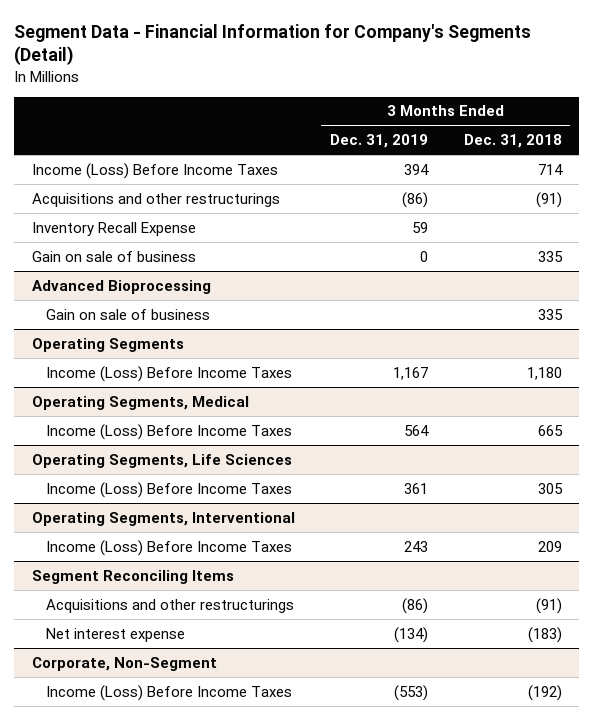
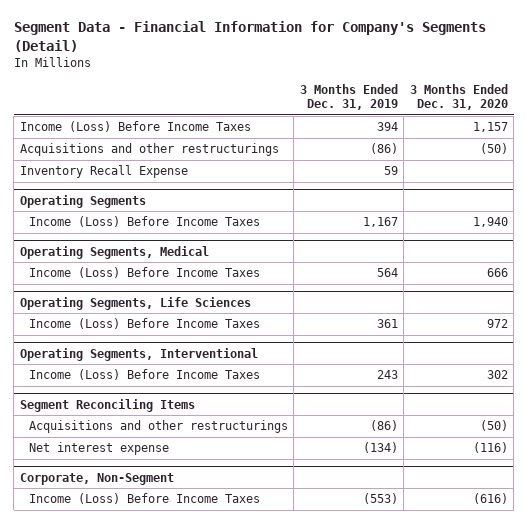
[463,134,562,149] Dec. 31, 2018 -> none
none -> [409,83,508,111] 3 Months Ended Dec. 31, 2020
[31,250,196,262] Gain on sale of business -> none
[31,279,211,294] Advanced Bioprocessing -> none
[46,308,211,320] Gain on sale of business -> none

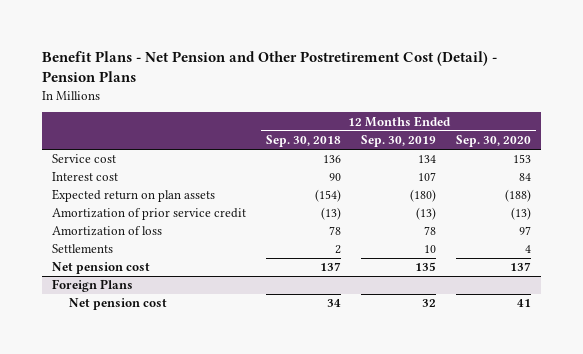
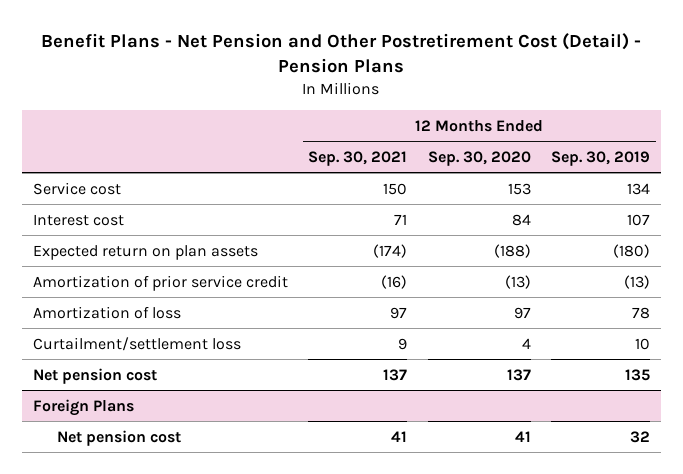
[266,135,342,148] Sep. 30, 2018 -> none
none -> [308,150,408,166] Sep. 30, 2021
[52,244,114,254] Settlements -> none
none -> [32,336,241,351] Curtailment/settlement loss

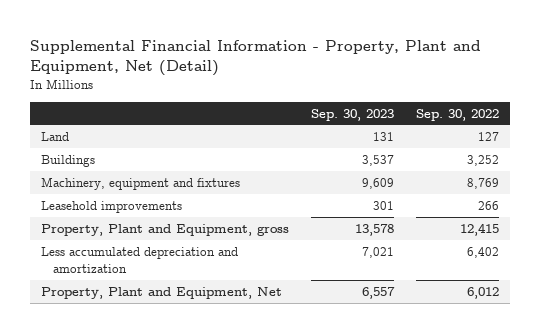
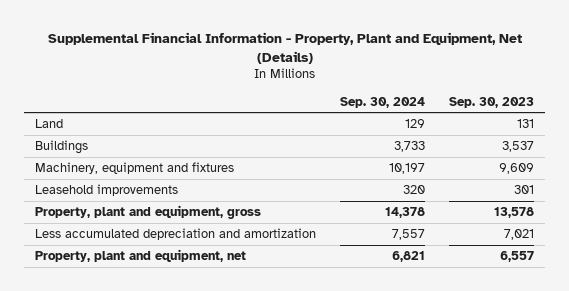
[30,39,482,77] Supplemental Financial Information - Property, Plant and Equipment, Net (Detail) -> [47,31,522,64] Supplemental Financial Information - Property, Plant and Equipment, Net (Details)
[416,108,500,121] Sep. 30, 2022 -> none
none -> [340,96,426,108] Sep. 30, 2024
[41,223,290,236] Property, Plant and Equipment, gross -> [35,204,262,219] Property, plant and equipment, gross
[41,286,283,299] Property, Plant and Equipment, Net -> [35,248,247,262] Property, plant and equipment, net

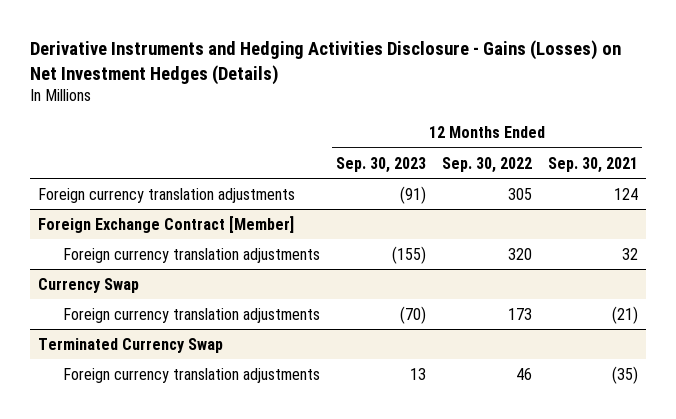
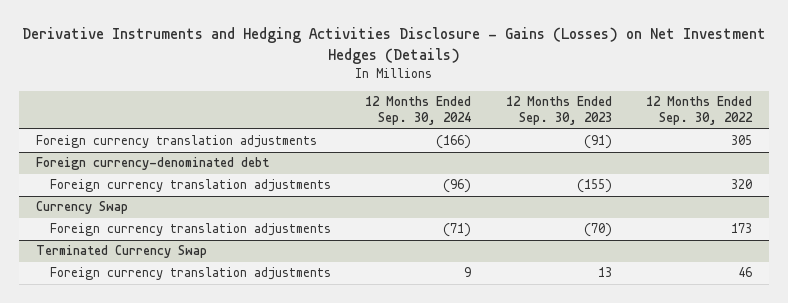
[548,156,639,173] Sep. 30, 2021 -> none
none -> [365,96,472,126] 12 Months Ended Sep. 30, 2024
[37,215,294,233] Foreign Exchange Contract [Member] -> [35,157,269,171] Foreign currency-denominated debt

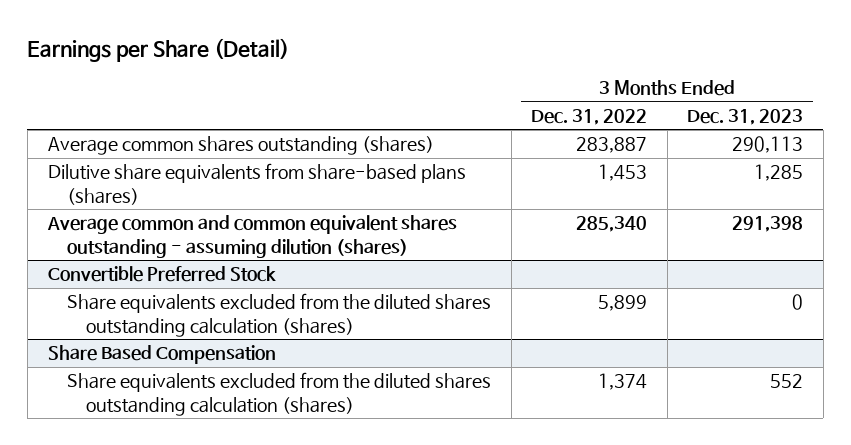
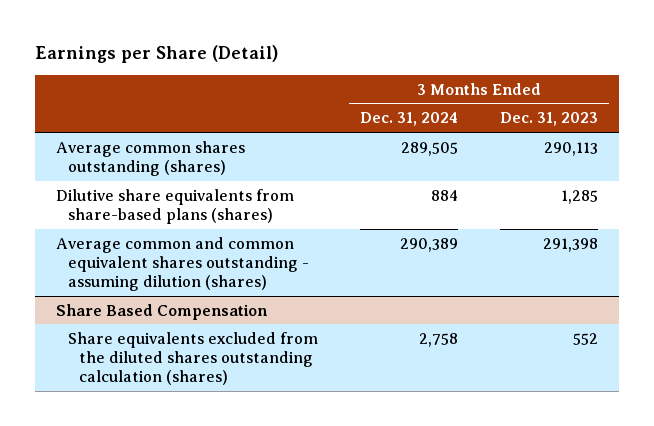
[531,108,648,125] Dec. 31, 2022 -> none
none -> [359,112,458,127] Dec. 31, 2024
[47,266,276,283] Convertible Preferred Stock -> none
[66,293,491,337] Share equivalents excluded from the diluted shares outstanding calculation (shares) -> none

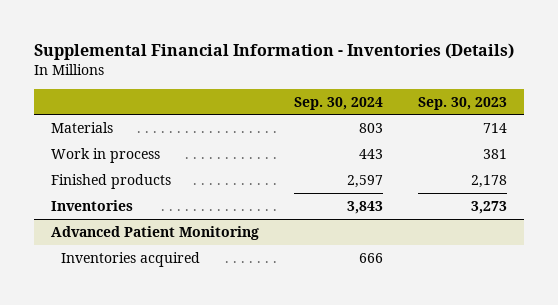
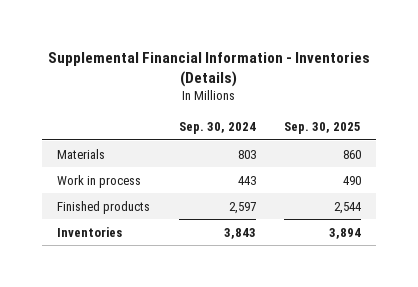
[417,96,507,110] Sep. 30, 2023 -> none
none -> [284,122,362,135] Sep. 30, 2025
[51,225,260,240] Advanced Patient Monitoring -> none
[61,251,201,267] Inventories acquired -> none

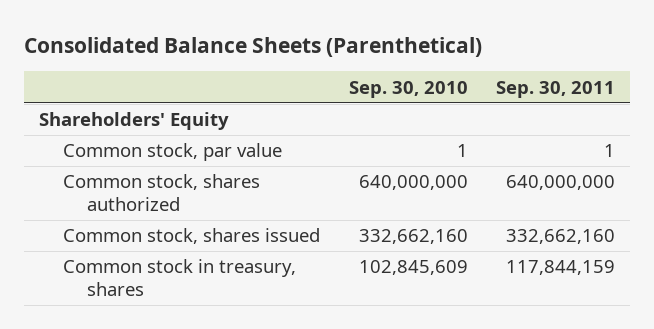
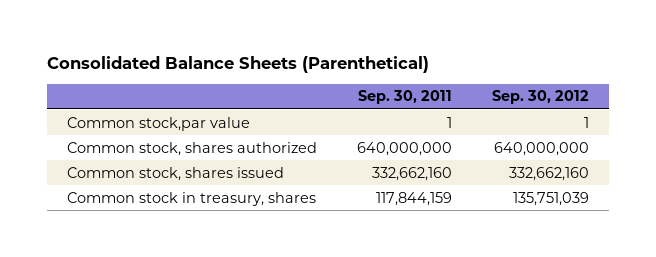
[348,80,468,98] Sep. 30, 2010 -> none
none -> [491,90,589,105] Sep. 30, 2012
[38,112,229,131] Shareholders' Equity -> none
[62,143,282,162] Common stock, par value -> [67,116,251,131] Common stock,par value

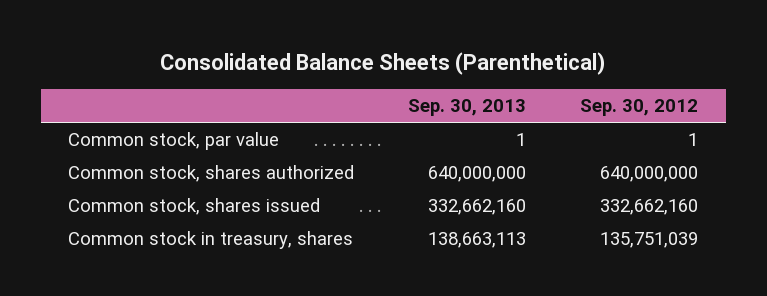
[357,90,452,105] Sep. 30, 2011 -> none
none -> [408,99,527,117] Sep. 30, 2013
[67,116,251,131] Common stock,par value -> [68,132,280,151] Common stock, par value

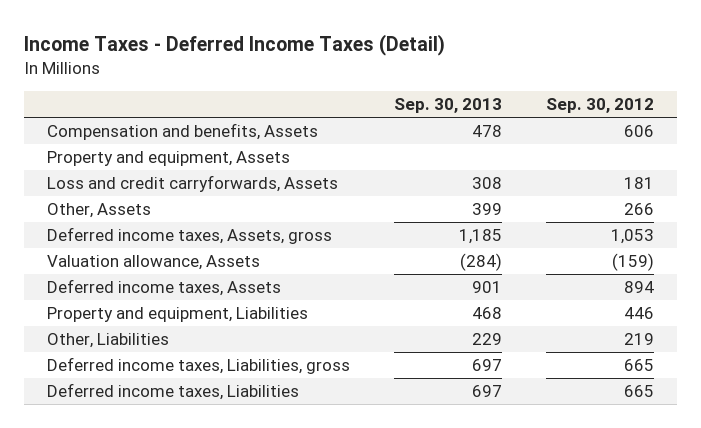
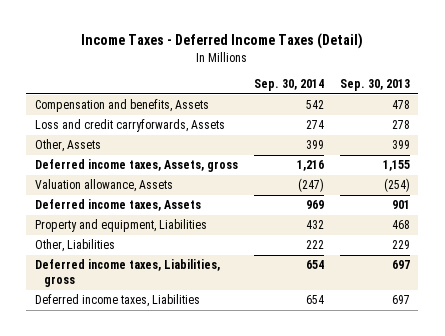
[546,98,655,114] Sep. 30, 2012 -> none
none -> [253,79,324,92] Sep. 30, 2014
[46,151,290,167] Property and equipment, Assets -> none
[471,177,502,190] 308 -> [392,120,411,130] 278
[458,229,502,245] 1,185 -> [383,160,411,172] 1,155
[459,253,502,272] (284) -> [384,178,411,193] (254)

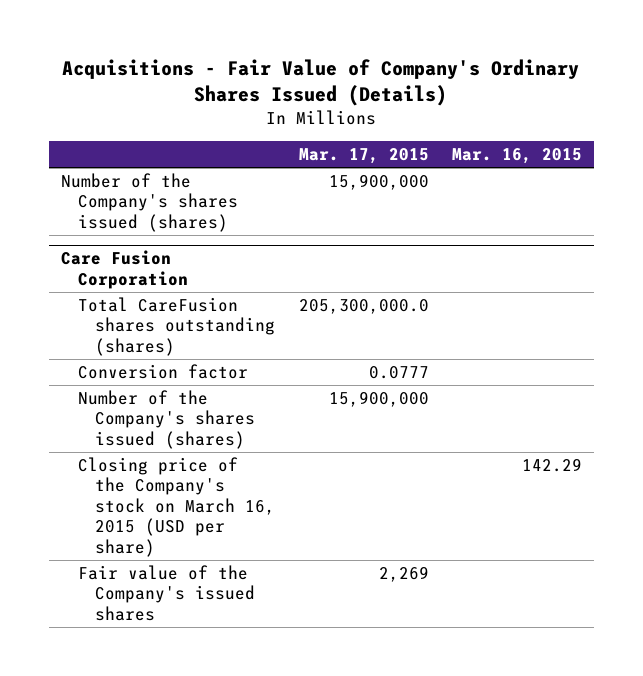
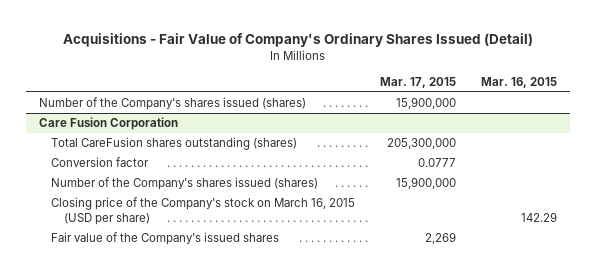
[62,59,580,107] Acquisitions - Fair Value of Company's Ordinary Shares Issued (Details) -> [62,33,533,48] Acquisitions - Fair Value of Company's Ordinary Shares Issued (Detail)
[298,299,429,315] 205,300,000.0 -> [387,138,457,150] 205,300,000

